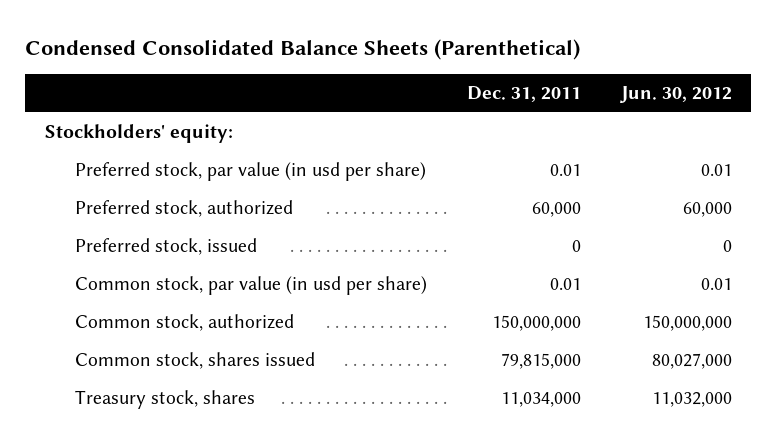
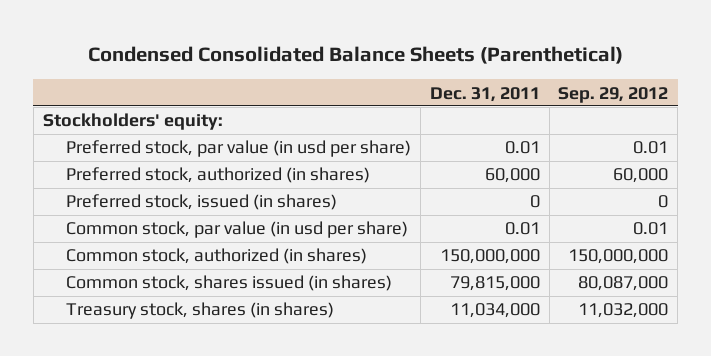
[619,86,732,104] Jun. 30, 2012 -> none
none -> [558,86,669,103] Sep. 29, 2012
[74,200,293,218] Preferred stock, authorized -> [66,167,371,184] Preferred stock, authorized (in shares)
[74,238,257,256] Preferred stock, issued -> [66,194,338,211] Preferred stock, issued (in shares)
[74,314,294,332] Common stock, authorized -> [66,248,368,265] Common stock, authorized (in shares)
[74,352,315,370] Common stock, shares issued -> [66,275,393,292] Common stock, shares issued (in shares)
[74,390,255,410] Treasury stock, shares -> [66,302,335,320] Treasury stock, shares (in shares)

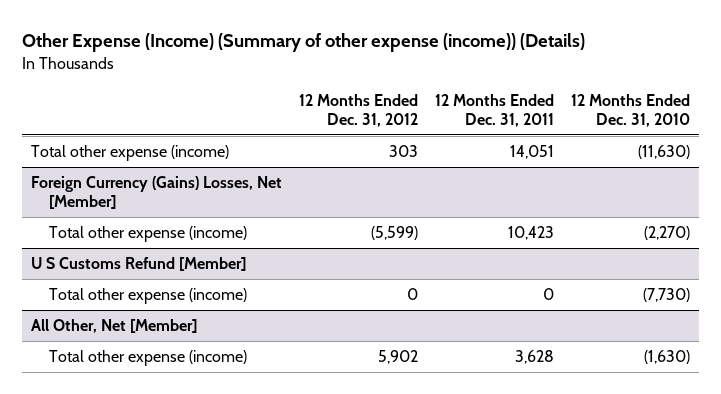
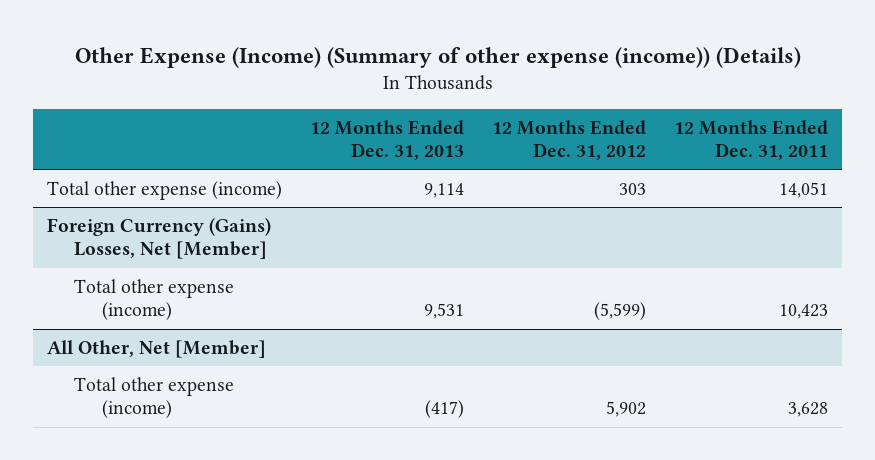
[571,93,691,127] 12 Months Ended Dec. 31, 2010 -> none
none -> [310,119,465,161] 12 Months Ended Dec. 31, 2013
[30,256,246,271] U S Customs Refund [Member] -> none
[49,287,248,304] Total other expense (income) -> none

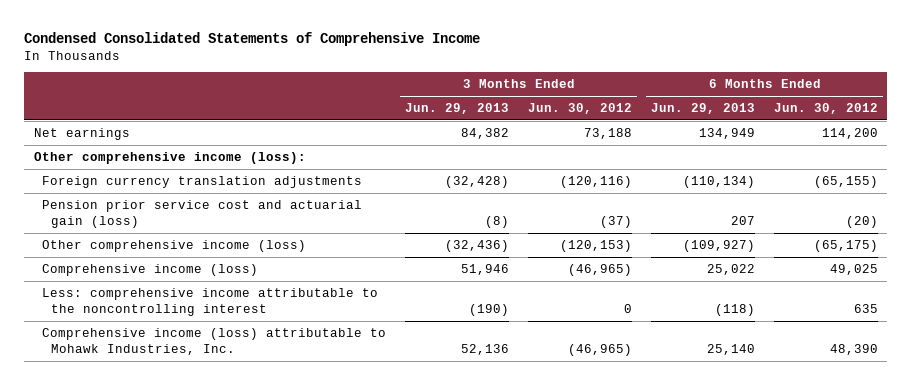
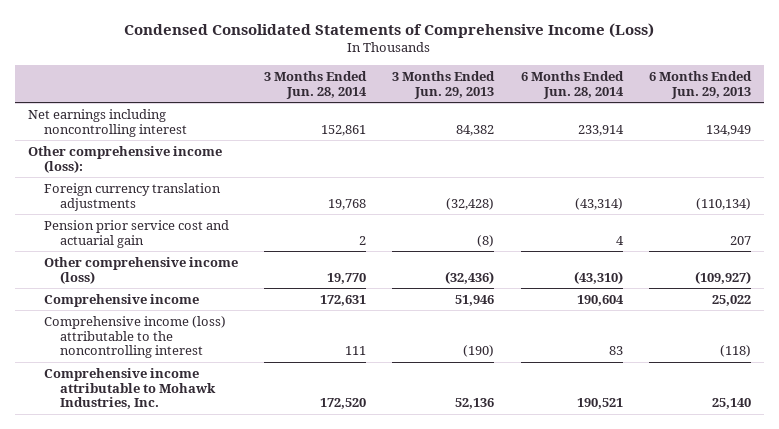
[24,32,481,47] Condensed Consolidated Statements of Comprehensive Income -> [124,23,655,39] Condensed Consolidated Statements of Comprehensive Income (Loss)
[528,103,633,115] Jun. 30, 2012 -> none
[774,103,879,115] Jun. 30, 2012 -> none
none -> [264,70,368,99] 3 Months Ended Jun. 28, 2014
none -> [520,70,624,99] 6 Months Ended Jun. 28, 2014
[33,128,130,141] Net earnings -> [28,108,187,137] Net earnings including noncontrolling interest
[42,200,363,228] Pension prior service cost and actuarial gain (loss) -> [43,219,229,248] Pension prior service cost and actuarial gain
[42,264,259,277] Comprehensive income (loss) -> [43,293,199,307] Comprehensive income
[42,288,379,316] Less: comprehensive income attributable to the noncontrolling interest -> [43,315,226,359] Comprehensive income (loss) attributable to the noncontrolling interest
[42,328,387,355] Comprehensive income (loss) attributable to Mohawk Industries, Inc. -> [43,367,216,410] Comprehensive income attributable to Mohawk Industries, Inc.

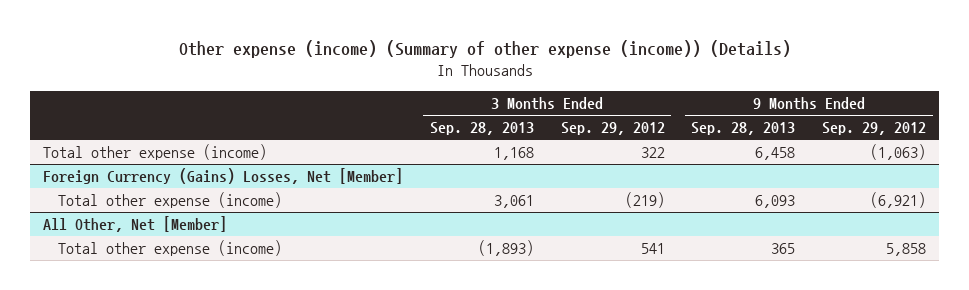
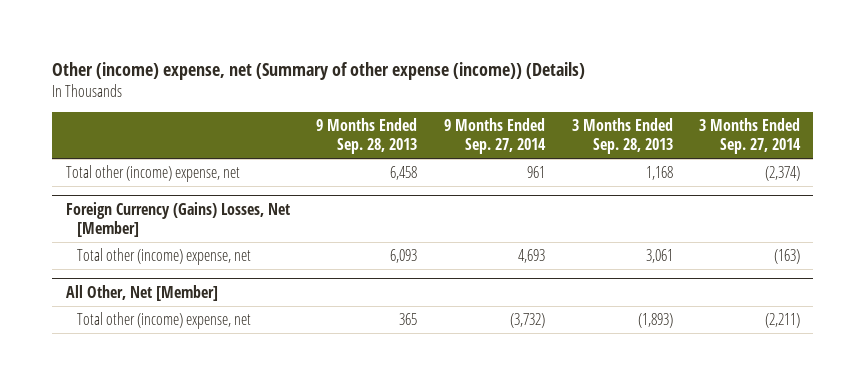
[178,40,791,59] Other expense (income) (Summary of other expense (income)) (Details) -> [52,62,586,81] Other (income) expense, net (Summary of other expense (income)) (Details)
[560,122,665,136] Sep. 29, 2012 -> none
[821,122,926,136] Sep. 29, 2012 -> none
none -> [443,118,546,155] 9 Months Ended Sep. 27, 2014
none -> [699,118,802,155] 3 Months Ended Sep. 27, 2014
[43,144,268,161] Total other expense (income) -> [65,164,240,182] Total other (income) expense, net
[57,192,282,209] Total other expense (income) -> [77,247,252,265] Total other (income) expense, net
[57,240,282,257] Total other expense (income) -> [77,311,252,329] Total other (income) expense, net

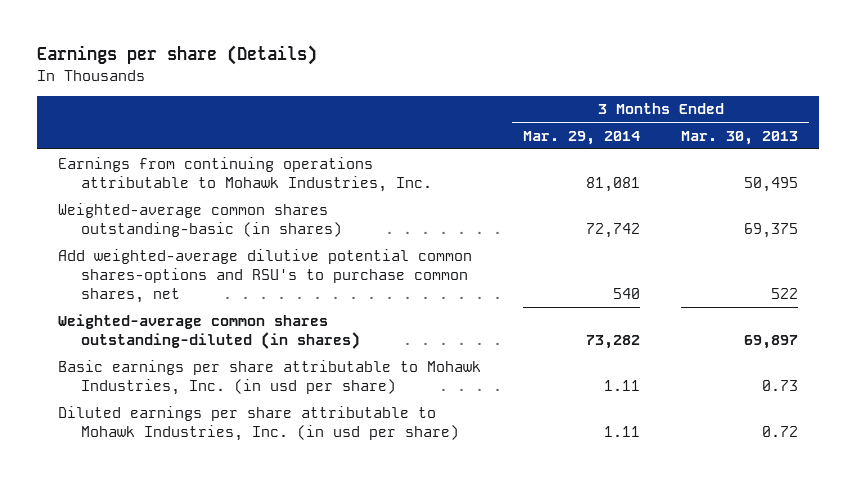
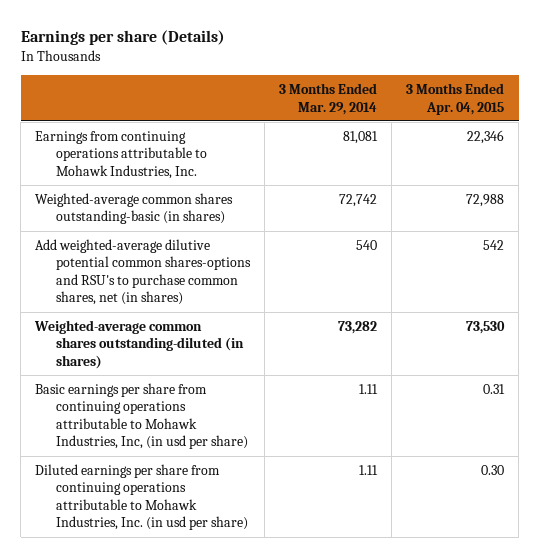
[681,130,799,145] Mar. 30, 2013 -> none
none -> [406,83,505,115] 3 Months Ended Apr. 04, 2015
[58,248,473,303] Add weighted-average dilutive potential common shares-options and RSU's to purchase common shares, net -> [35,238,252,306] Add weighted-average dilutive potential common shares-options and RSU's to purchase common shares, net (in shares)
[58,359,482,395] Basic earnings per share attributable to Mohawk Industries, Inc. (in usd per share) -> [35,382,249,450] Basic earnings per share from continuing operations attributable to Mohawk Industries, Inc, (in usd per share)
[58,405,459,441] Diluted earnings per share attributable to Mohawk Industries, Inc. (in usd per share) -> [35,463,249,531] Diluted earnings per share from continuing operations attributable to Mohawk Industries, Inc. (in usd per share)

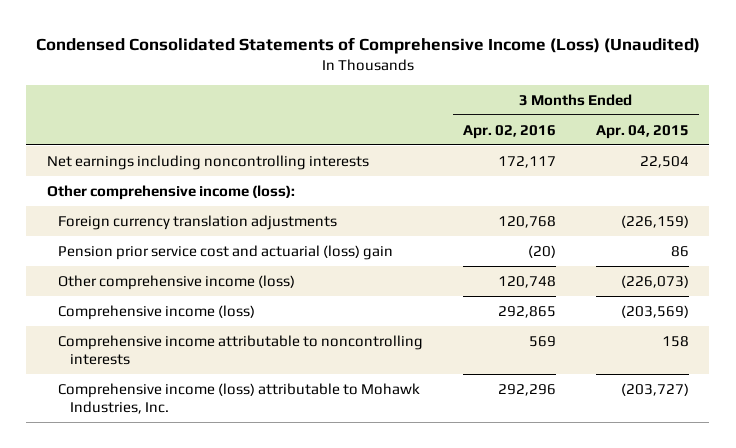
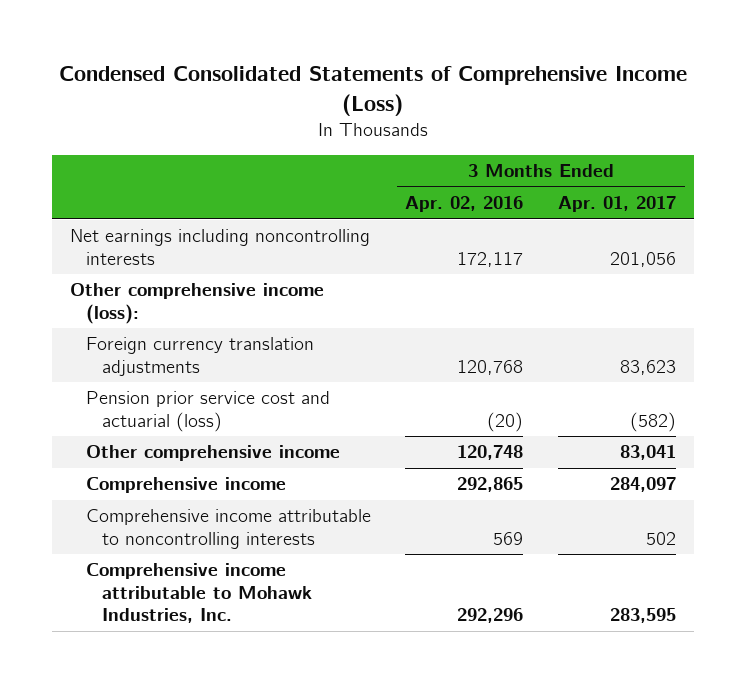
[35,36,700,54] Condensed Consolidated Statements of Comprehensive Income (Loss) (Unaudited) -> [58,66,687,116] Condensed Consolidated Statements of Comprehensive Income (Loss)
[596,124,690,139] Apr. 04, 2015 -> none
none -> [558,196,677,213] Apr. 01, 2017
[58,244,394,260] Pension prior service cost and actuarial (loss) gain -> [85,391,330,432] Pension prior service cost and actuarial (loss)
[58,274,296,290] Other comprehensive income (loss) -> [85,445,340,462] Other comprehensive income
[58,304,256,320] Comprehensive income (loss) -> [85,477,286,494] Comprehensive income
[58,382,421,414] Comprehensive income (loss) attributable to Mohawk Industries, Inc. -> [85,563,312,624] Comprehensive income attributable to Mohawk Industries, Inc.

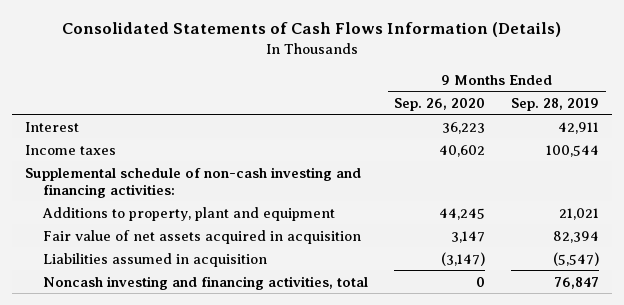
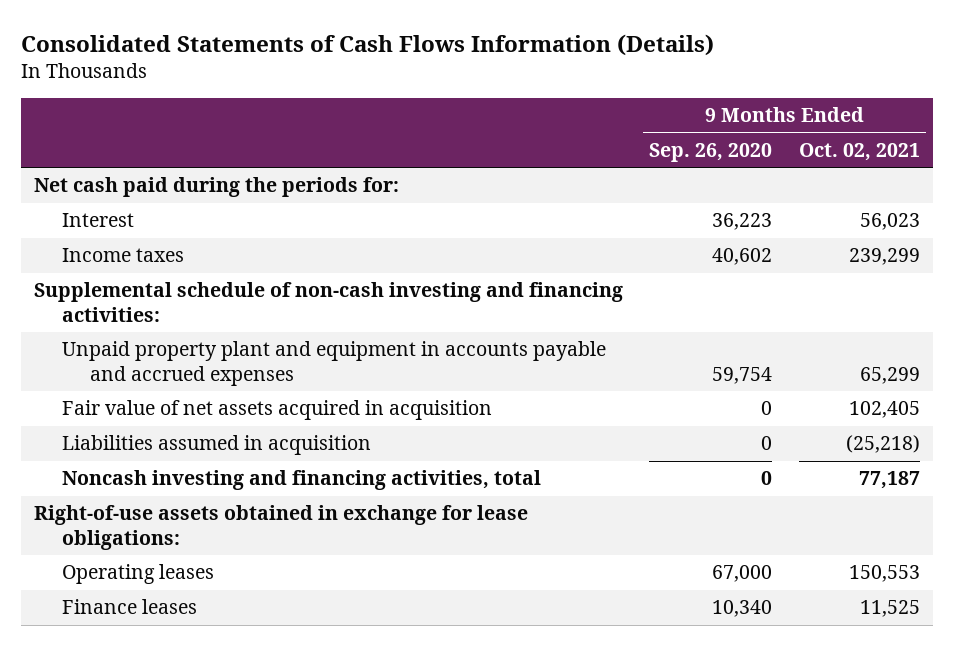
[511,97,600,111] Sep. 28, 2019 -> none
none -> [798,142,920,161] Oct. 02, 2021
none -> [34,177,400,198] Net cash paid during the periods for:
[42,206,336,221] Additions to property, plant and equipment -> [62,341,607,387] Unpaid property plant and equipment in accounts payable and accrued expenses
[439,207,486,220] 44,245 -> [712,367,773,385] 59,754
[451,230,486,243] 3,147 -> [761,401,773,416] 0
[441,251,486,266] (3,147) -> [761,436,773,451] 0
none -> [34,505,529,551] Right-of-use assets obtained in exchange for lease obligations:
none -> [62,564,215,585] Operating leases
none -> [62,599,198,615] Finance leases

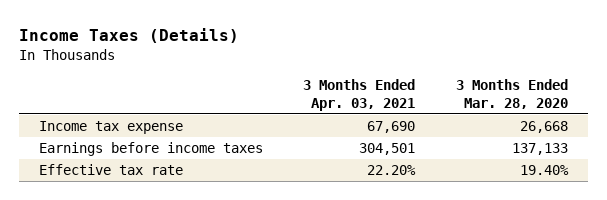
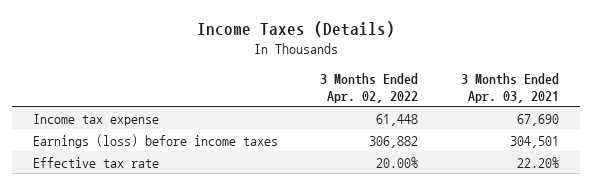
[455,78,568,109] 3 Months Ended Mar. 28, 2020 -> none
none -> [320,72,419,103] 3 Months Ended Apr. 02, 2022
[39,142,264,157] Earnings before income taxes -> [32,133,278,148] Earnings (loss) before income taxes

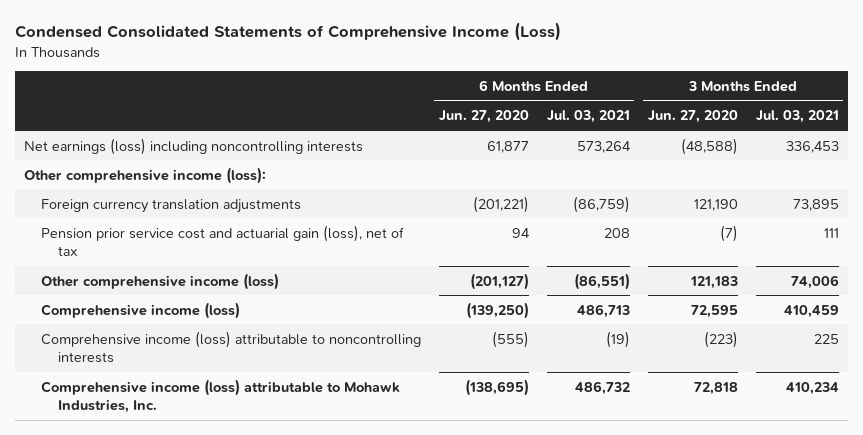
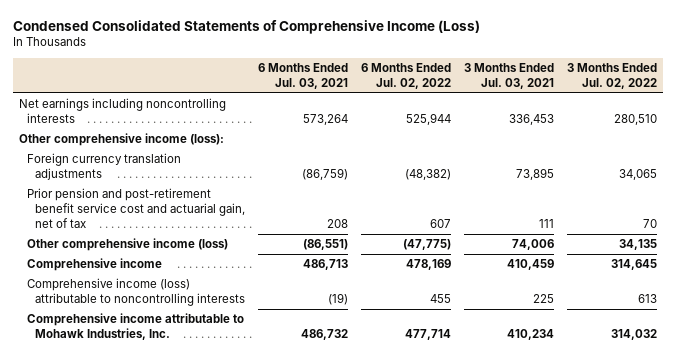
[438,110,529,124] Jun. 27, 2020 -> none
[647,110,738,124] Jun. 27, 2020 -> none
none -> [361,63,452,89] 6 Months Ended Jul. 02, 2022
none -> [566,63,657,89] 3 Months Ended Jul. 02, 2022
[24,137,364,155] Net earnings (loss) including noncontrolling interests -> [19,98,227,124] Net earnings including noncontrolling interests
[40,224,404,256] Pension prior service cost and actuarial gain (loss), net of tax -> [27,188,246,228] Prior pension and post-retirement benefit service cost and actuarial gain, net of tax
[40,301,240,319] Comprehensive income (loss) -> [27,258,163,272] Comprehensive income
[40,378,400,413] Comprehensive income (loss) attributable to Mohawk Industries, Inc. -> [27,313,245,341] Comprehensive income attributable to Mohawk Industries, Inc.

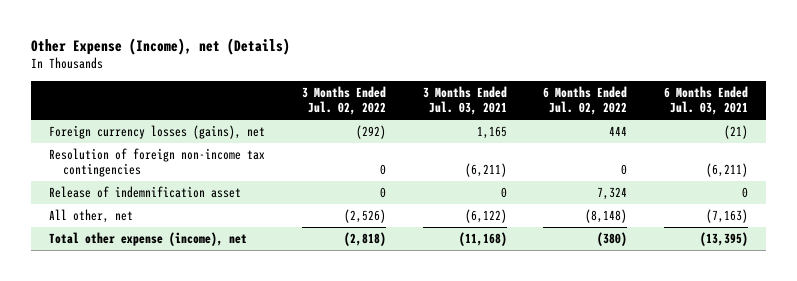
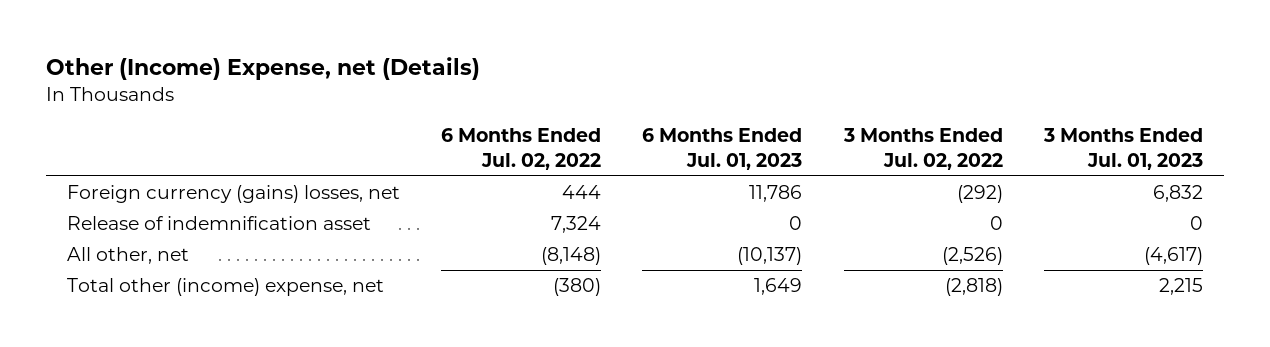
[30,38,290,56] Other Expense (Income), net (Details) -> [45,57,480,81] Other (Income) Expense, net (Details)
[422,86,507,116] 3 Months Ended Jul. 03, 2021 -> none
[664,86,749,116] 6 Months Ended Jul. 03, 2021 -> none
none -> [642,128,803,171] 6 Months Ended Jul. 01, 2023
none -> [1043,128,1204,171] 3 Months Ended Jul. 01, 2023
[49,147,266,177] Resolution of foreign non-income tax contingencies -> none
[49,124,266,139] Foreign currency losses (gains), net -> [66,185,400,204] Foreign currency (gains) losses, net
[49,231,248,246] Total other expense (income), net -> [66,278,384,297] Total other (income) expense, net

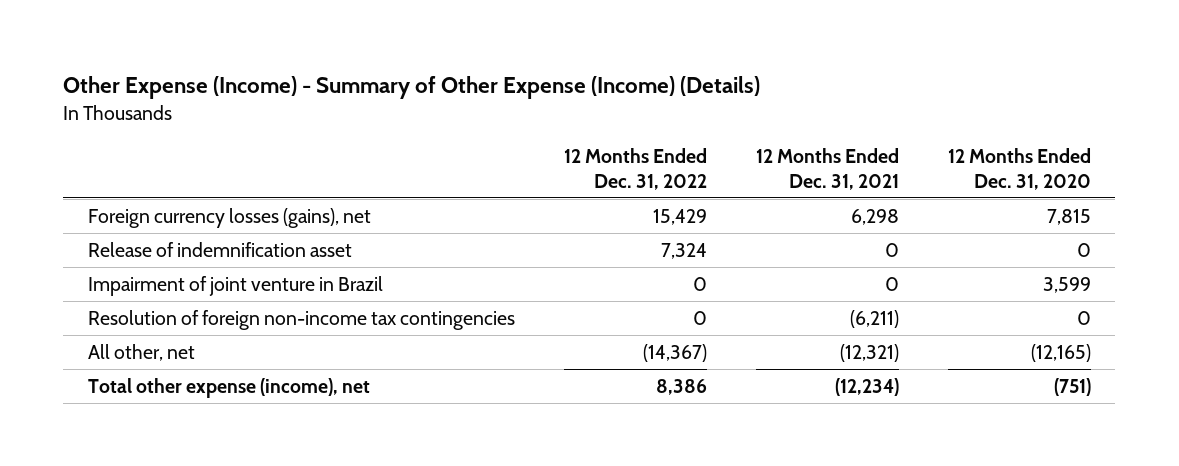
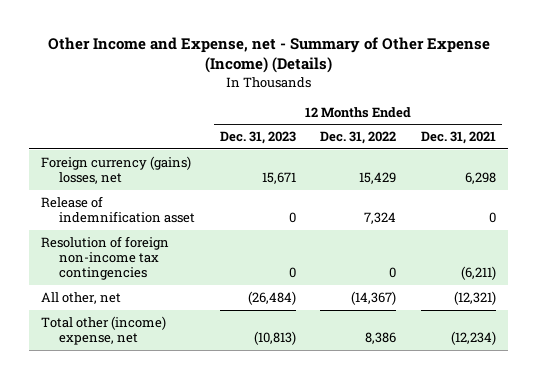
[63,76,761,100] Other Expense (Income) - Summary of Other Expense (Income) (Details) -> [47,37,490,74] Other Income and Expense, net - Summary of Other Expense (Income) (Details)
[947,147,1091,190] 12 Months Ended Dec. 31, 2020 -> none
none -> [219,131,296,145] Dec. 31, 2023
[87,207,371,228] Foreign currency losses (gains), net -> [41,155,192,185] Foreign currency (gains) losses, net
[87,275,383,296] Impairment of joint venture in Brazil -> none
[87,377,370,398] Total other expense (income), net -> [41,315,167,346] Total other (income) expense, net

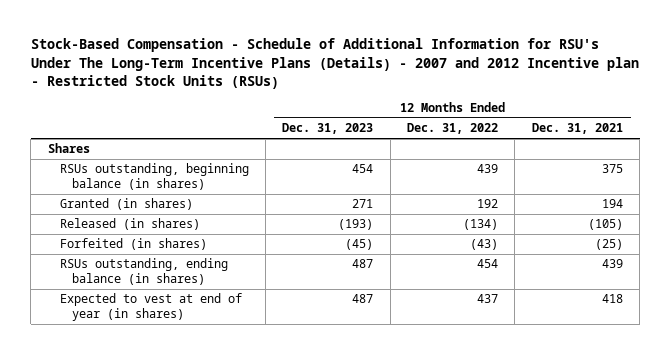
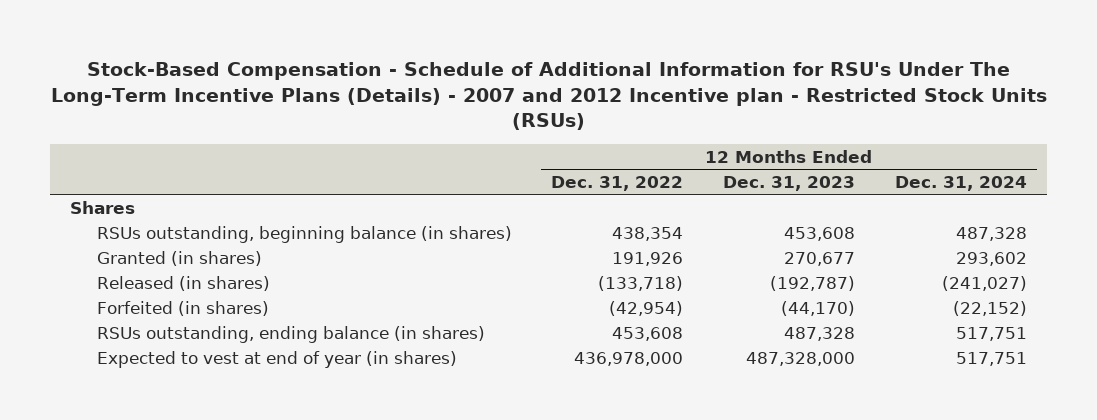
[531,123,623,135] Dec. 31, 2021 -> none
none -> [894,175,1027,191] Dec. 31, 2024
[352,164,374,174] 454 -> [784,226,856,241] 453,608
[477,164,499,174] 439 -> [612,226,684,241] 438,354
[352,199,374,209] 271 -> [784,251,856,266] 270,677
[477,199,499,209] 192 -> [612,251,684,266] 191,926
[338,219,374,231] (193) -> [770,275,856,291] (192,787)
[463,219,499,231] (134) -> [598,275,684,291] (133,718)
[345,239,374,251] (45) -> [781,300,856,316] (44,170)
[470,239,499,251] (43) -> [609,300,684,316] (42,954)
[352,259,374,269] 487 -> [784,326,856,341] 487,328
[477,259,499,269] 454 -> [612,326,684,341] 453,608
[352,294,374,304] 487 -> [746,351,856,366] 487,328,000
[477,294,499,304] 437 -> [574,351,684,366] 436,978,000

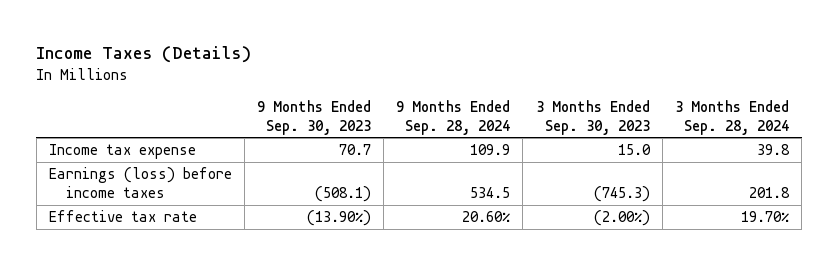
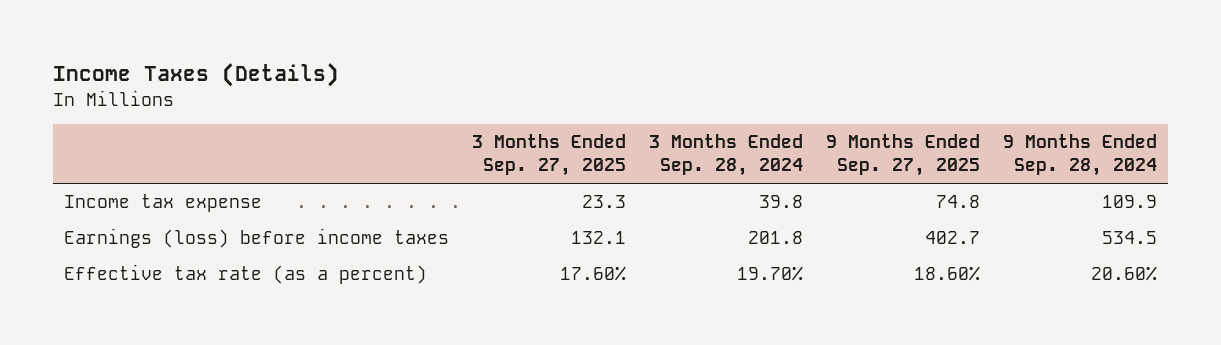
[257,99,372,135] 9 Months Ended Sep. 30, 2023 -> none
[535,99,650,135] 3 Months Ended Sep. 30, 2023 -> none
none -> [472,134,627,177] 3 Months Ended Sep. 27, 2025
none -> [825,134,980,177] 9 Months Ended Sep. 27, 2025
[48,210,197,223] Effective tax rate -> [64,264,428,285] Effective tax rate (as a percent)

